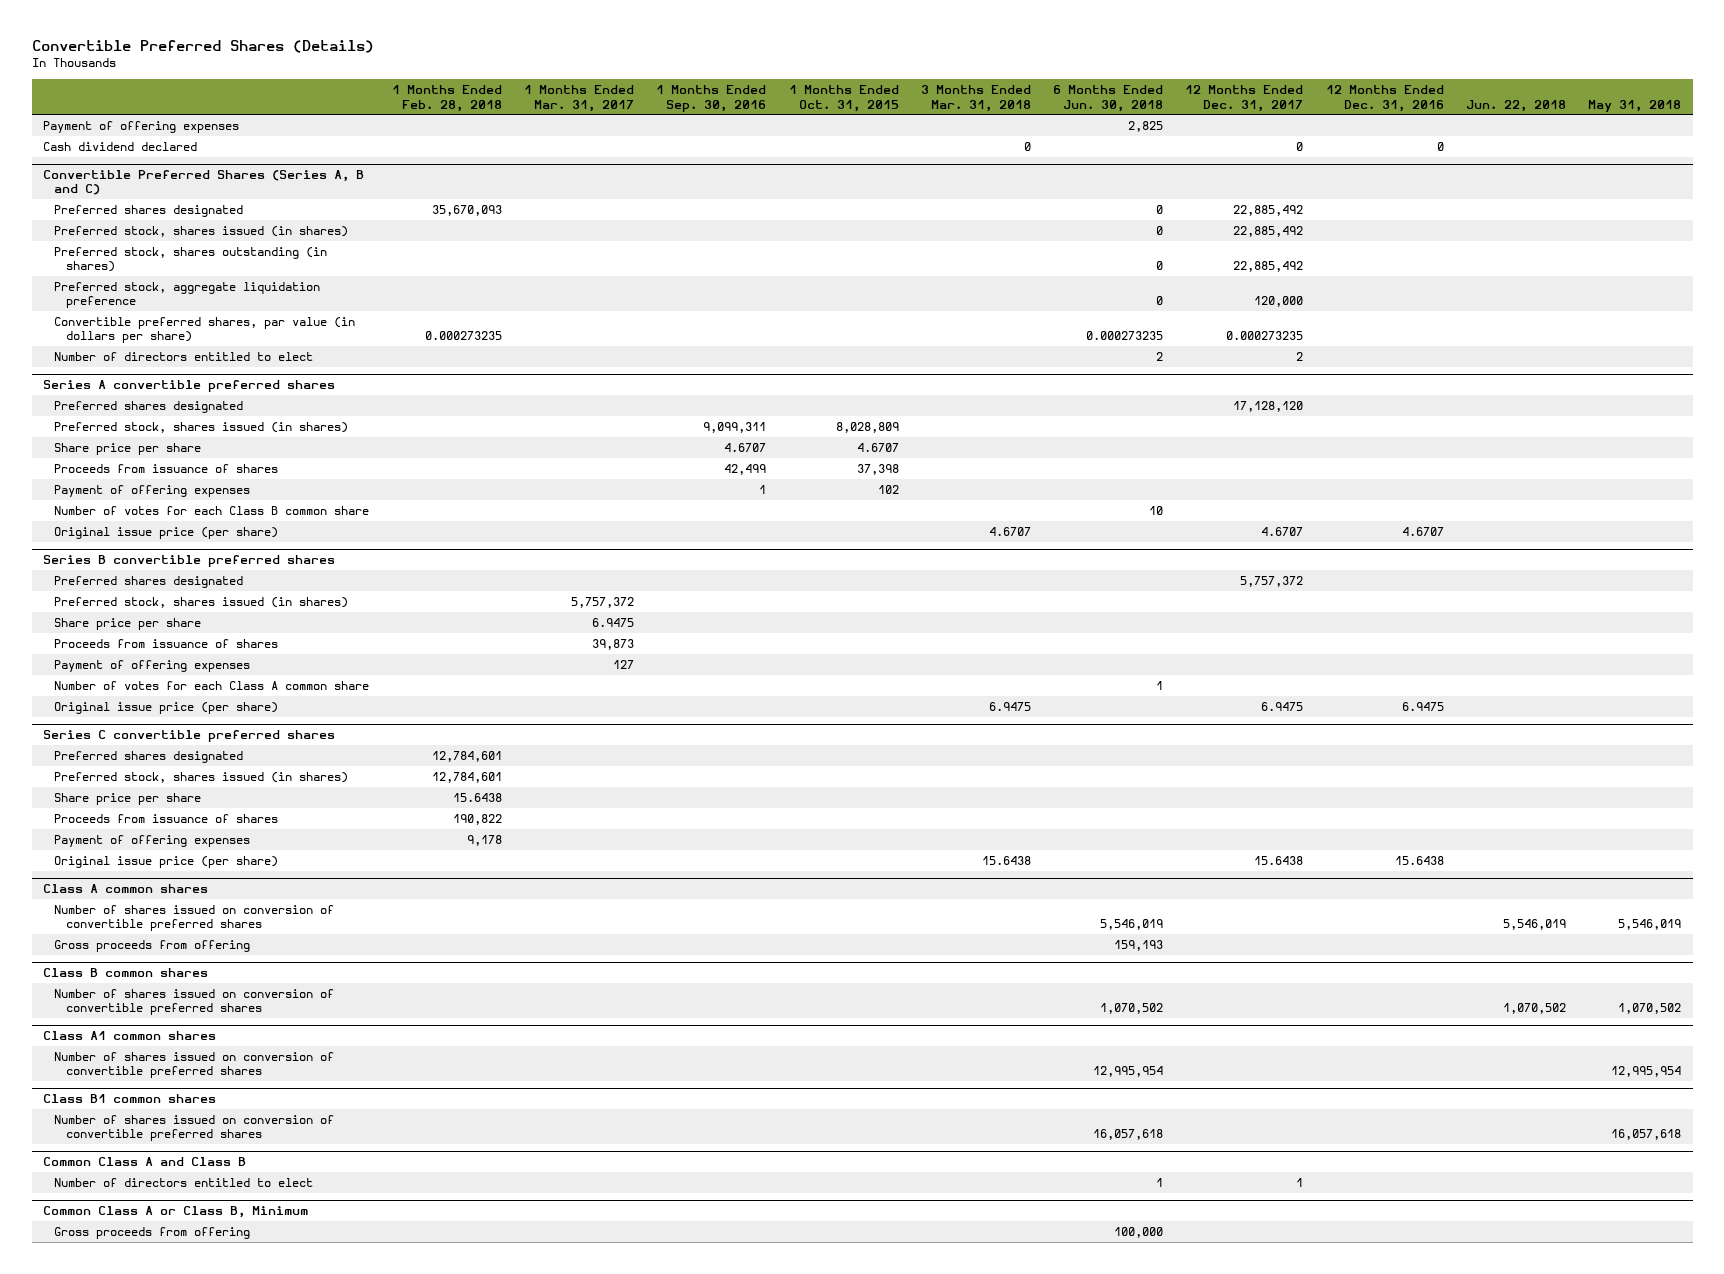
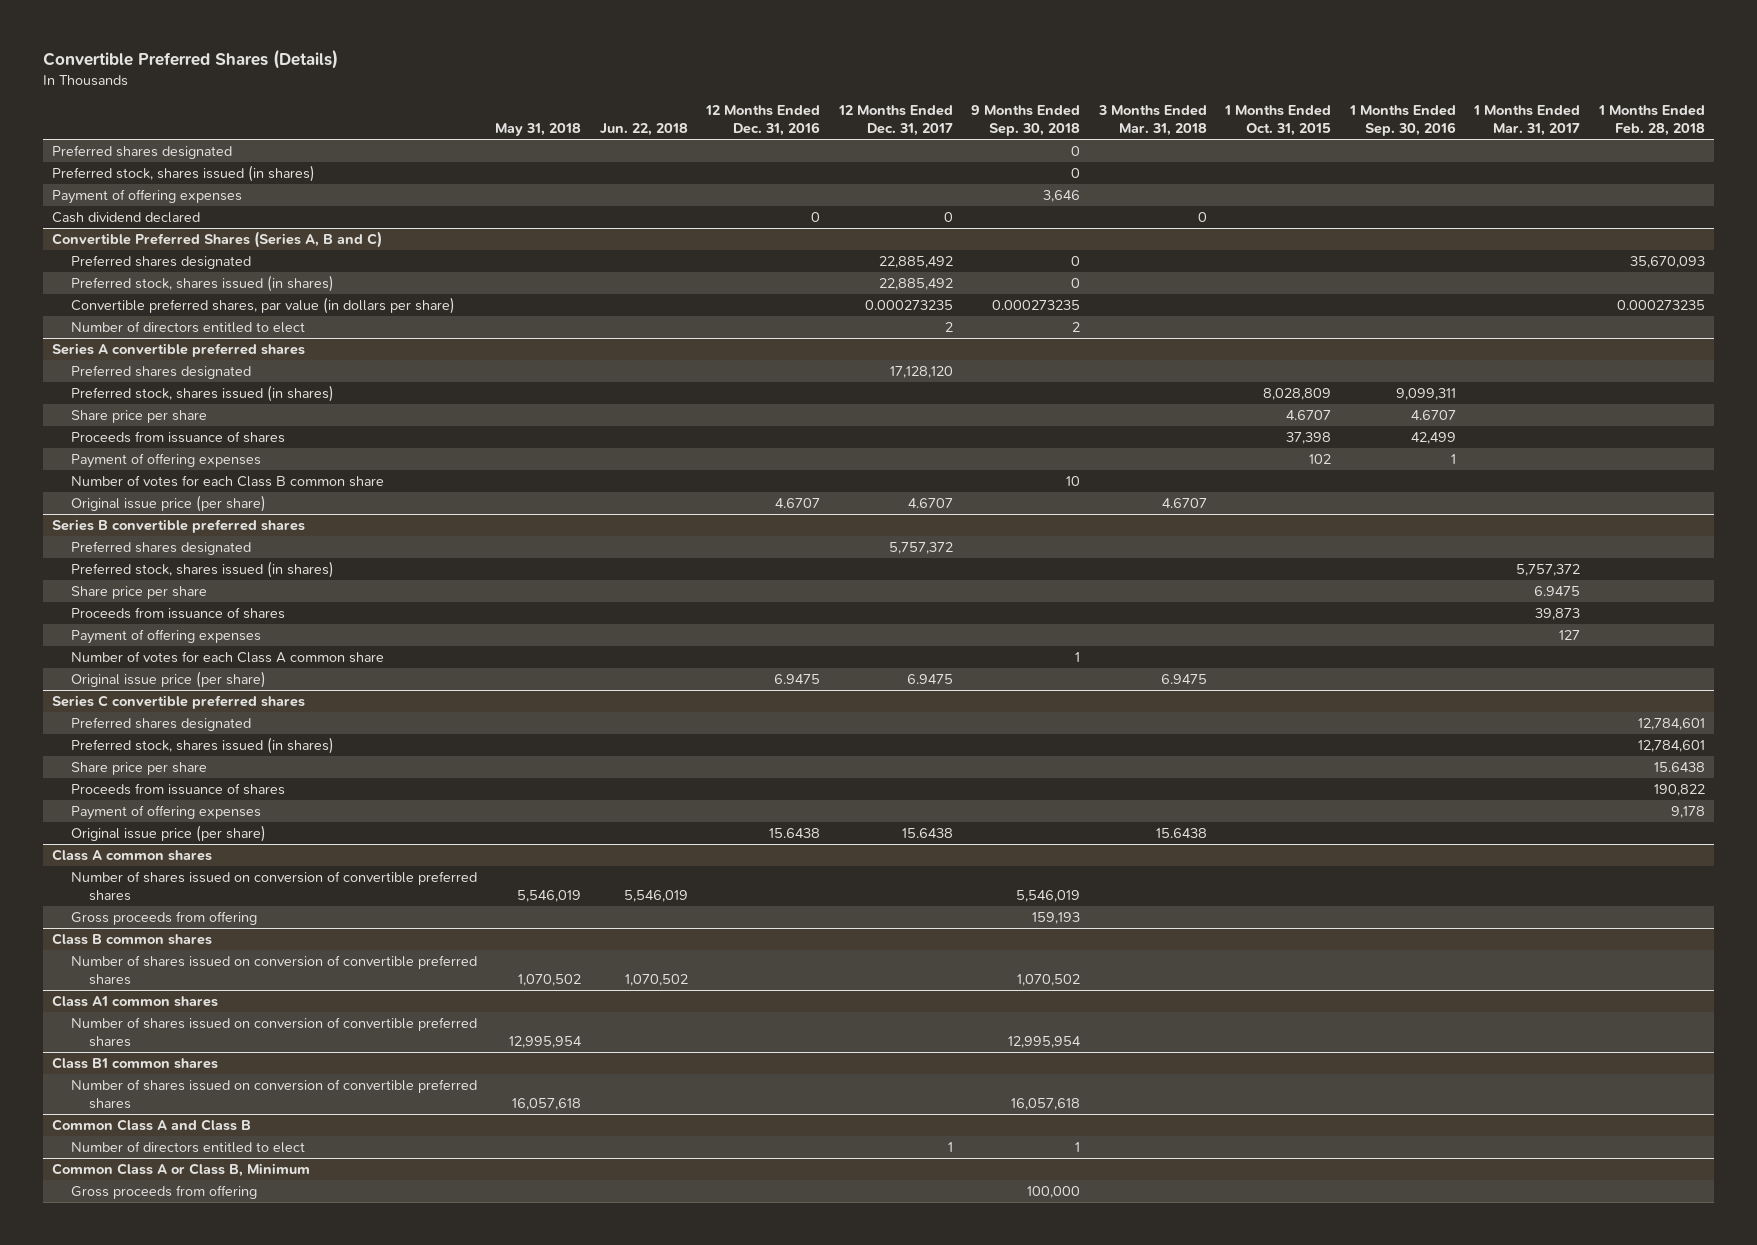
[1053,85,1164,112] 6 Months Ended Jun. 30, 2018 -> none
none -> [971,105,1081,137] 9 Months Ended Sep. 30, 2018
none -> [51,144,232,159] Preferred shares designated
none -> [51,164,315,182] Preferred stock, shares issued (in shares)
[54,247,328,273] Preferred stock, shares outstanding (in shares) -> none
[54,282,321,309] Preferred stock, aggregate liquidation preference -> none

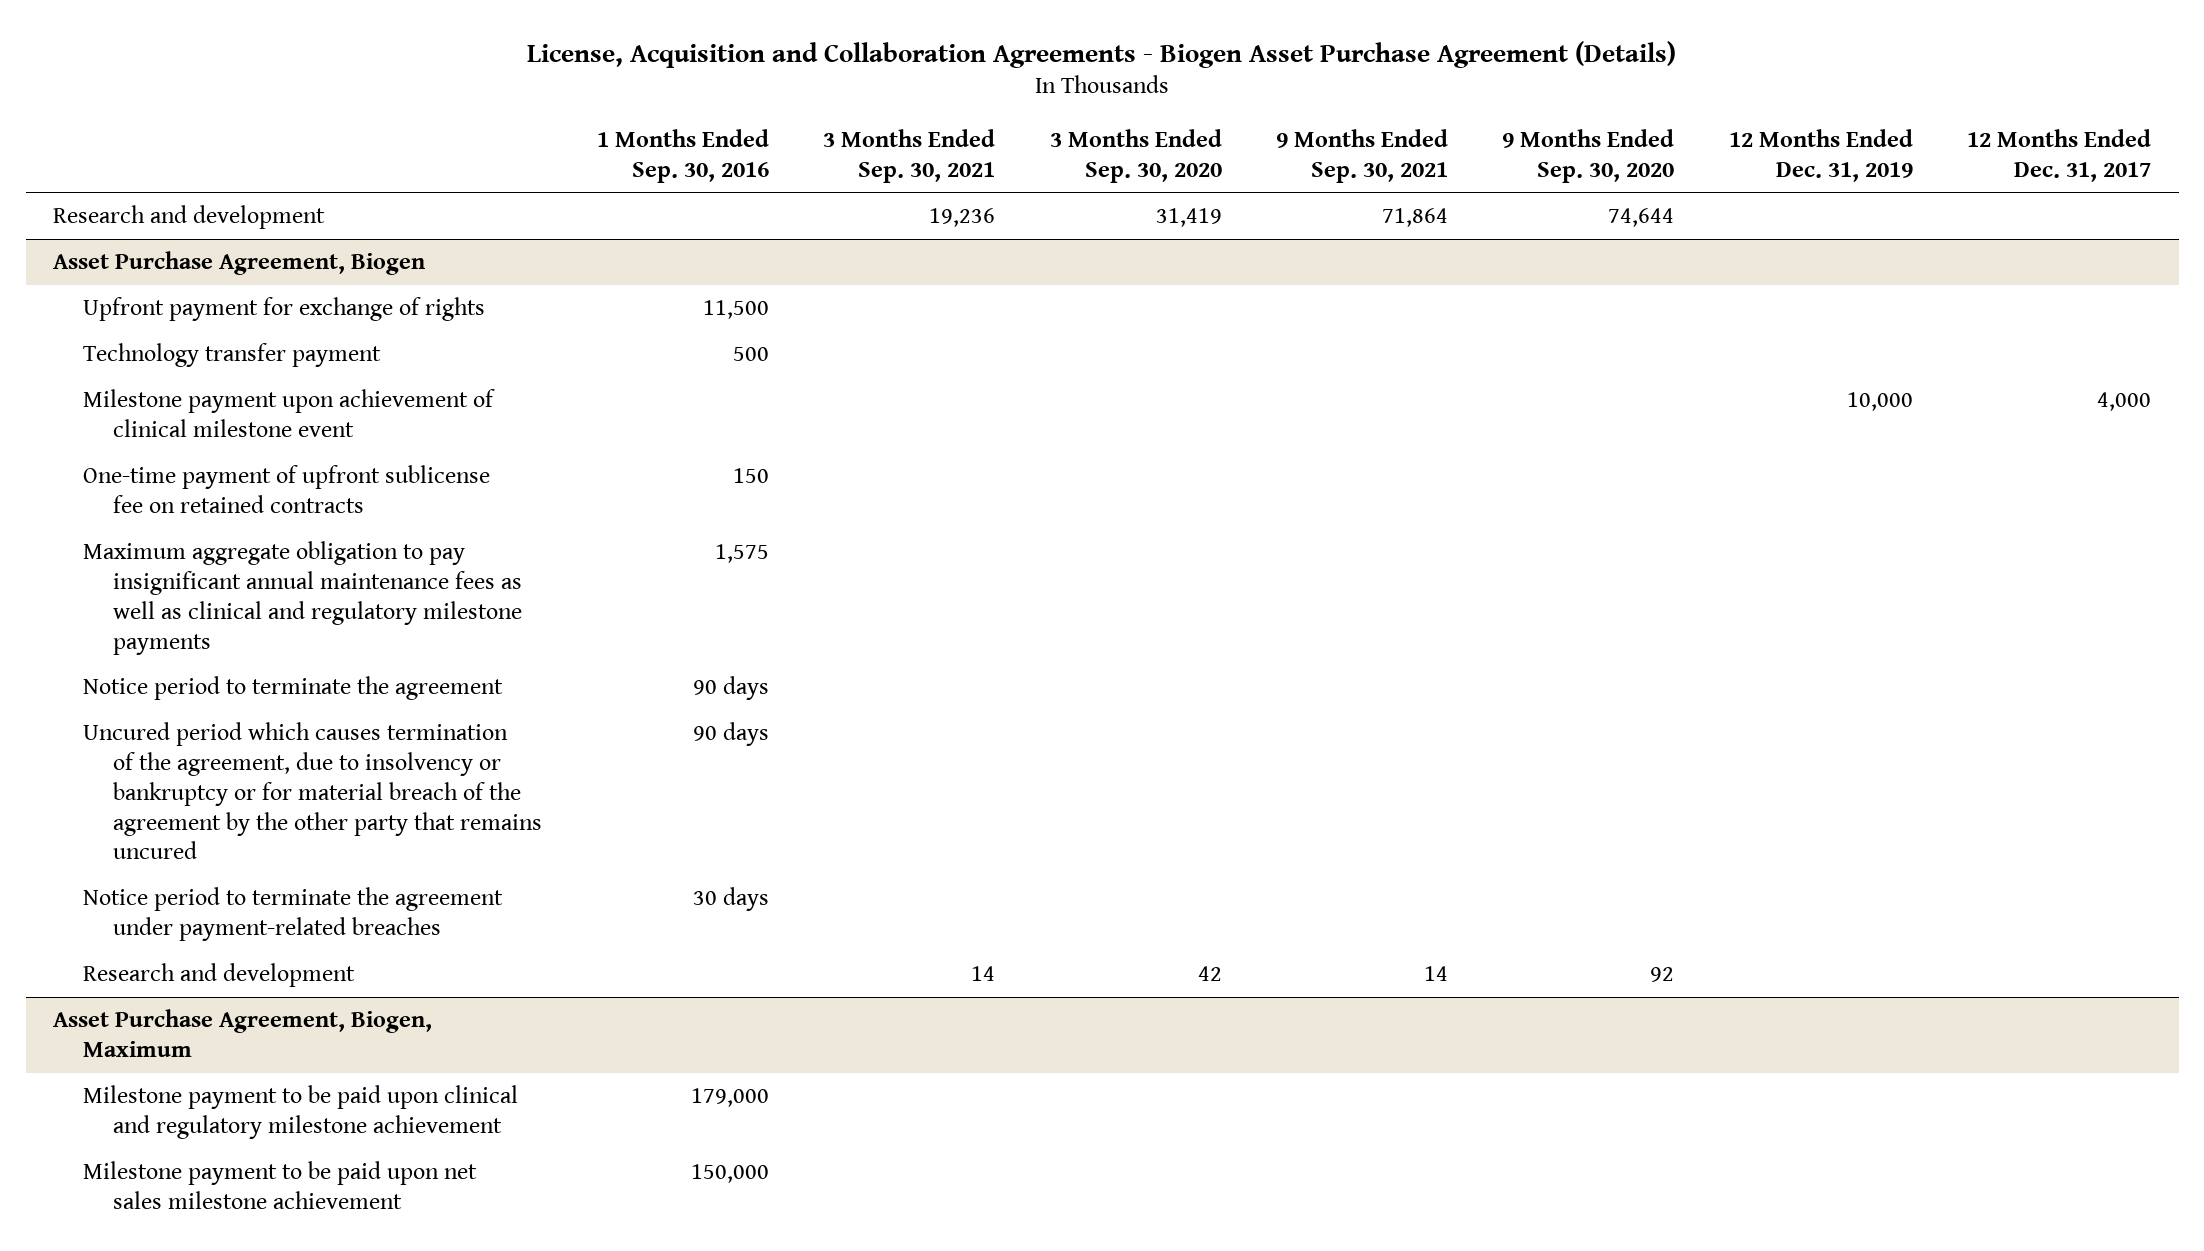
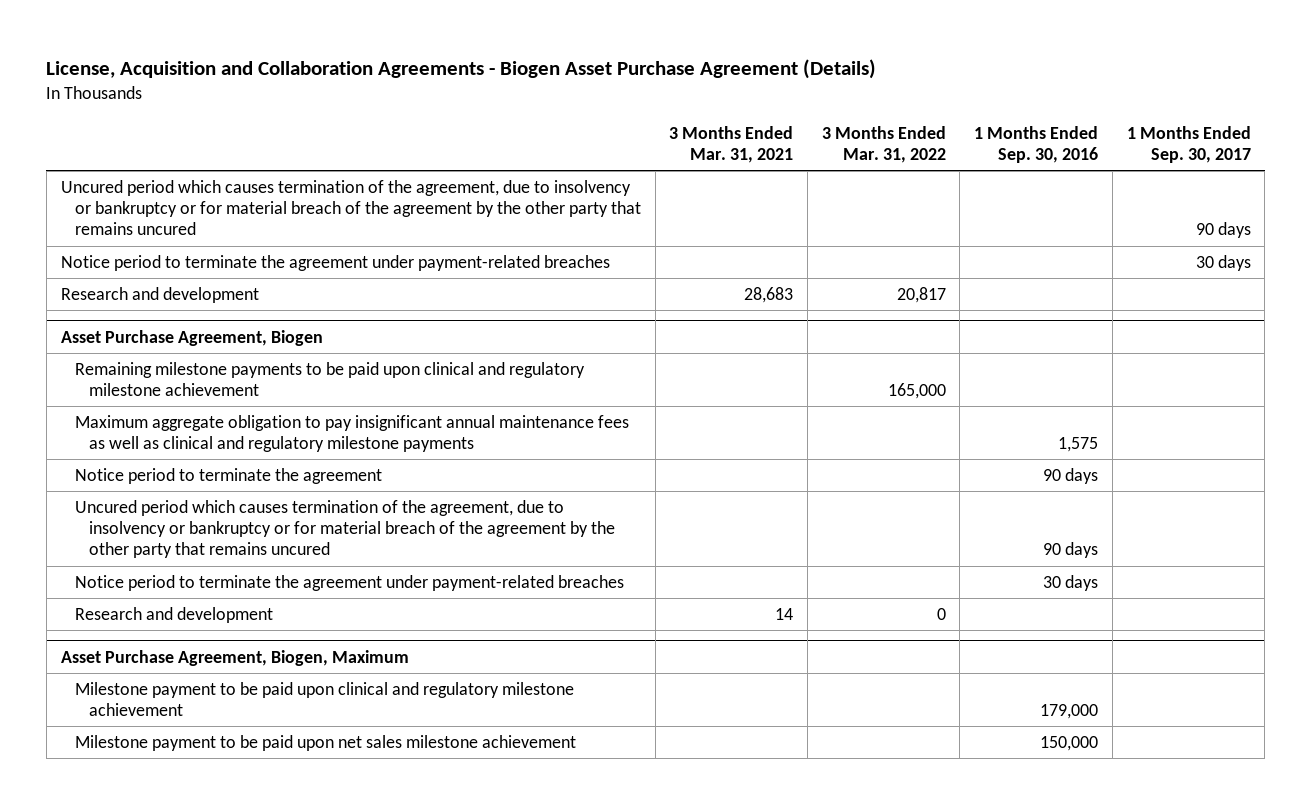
[823,128,996,183] 3 Months Ended Sep. 30, 2021 -> none
[1049,128,1222,183] 3 Months Ended Sep. 30, 2020 -> none
[1276,128,1449,183] 9 Months Ended Sep. 30, 2021 -> none
[1502,128,1675,183] 9 Months Ended Sep. 30, 2020 -> none
[1728,128,1913,182] 12 Months Ended Dec. 31, 2019 -> none
[1967,128,2152,182] 12 Months Ended Dec. 31, 2017 -> none
none -> [669,125,794,164] 3 Months Ended Mar. 31, 2021
none -> [821,125,946,164] 3 Months Ended Mar. 31, 2022
none -> [1126,125,1251,164] 1 Months Ended Sep. 30, 2017
none -> [60,179,641,236] Uncured period which causes termination of the agreement, due to insolvency or bankruptcy or for material breach of the agreement by the other party that remains uncured
none -> [60,254,610,271] Notice period to terminate the agreement under payment-related breaches
[83,297,486,322] Upfront payment for exchange of rights -> none
[83,343,382,368] Technology transfer payment -> none
[83,389,496,438] Milestone payment upon achievement of clinical milestone event -> none
[83,465,491,514] One-time payment of upfront sublicense fee on retained contracts -> none
none -> [74,361,585,397] Remaining milestone payments to be paid upon clinical and regulatory milestone achievement

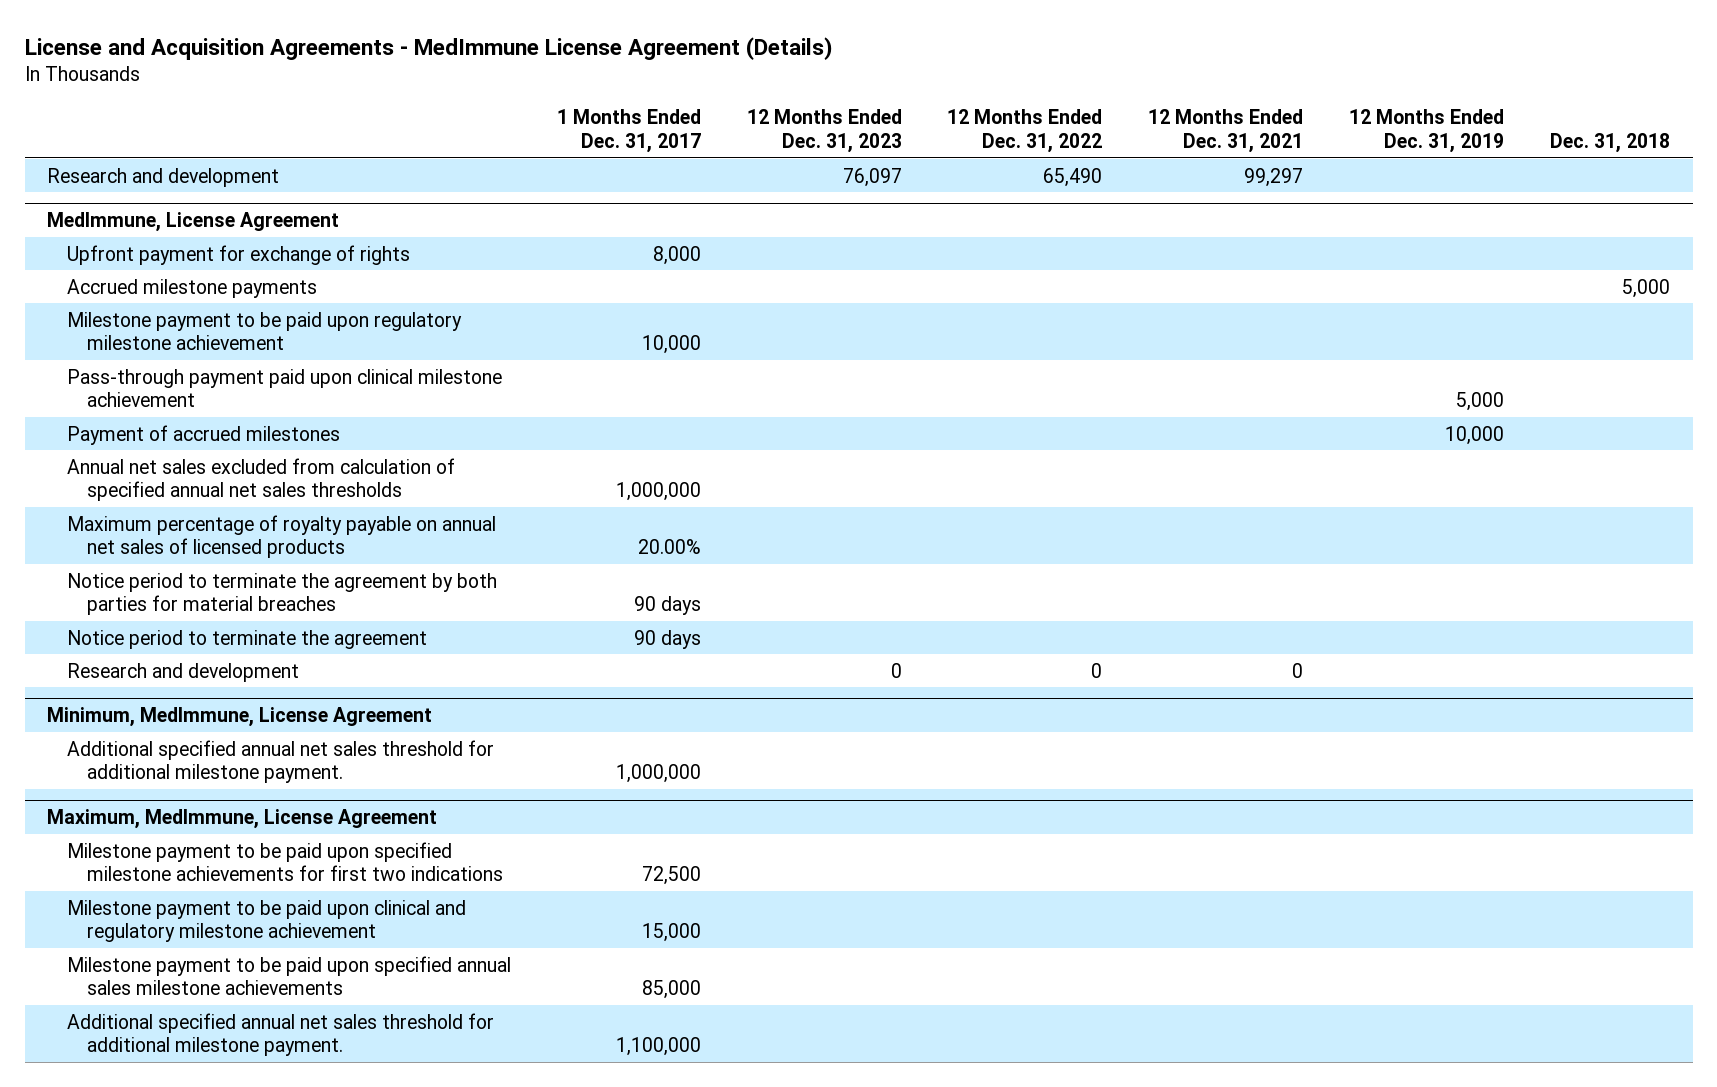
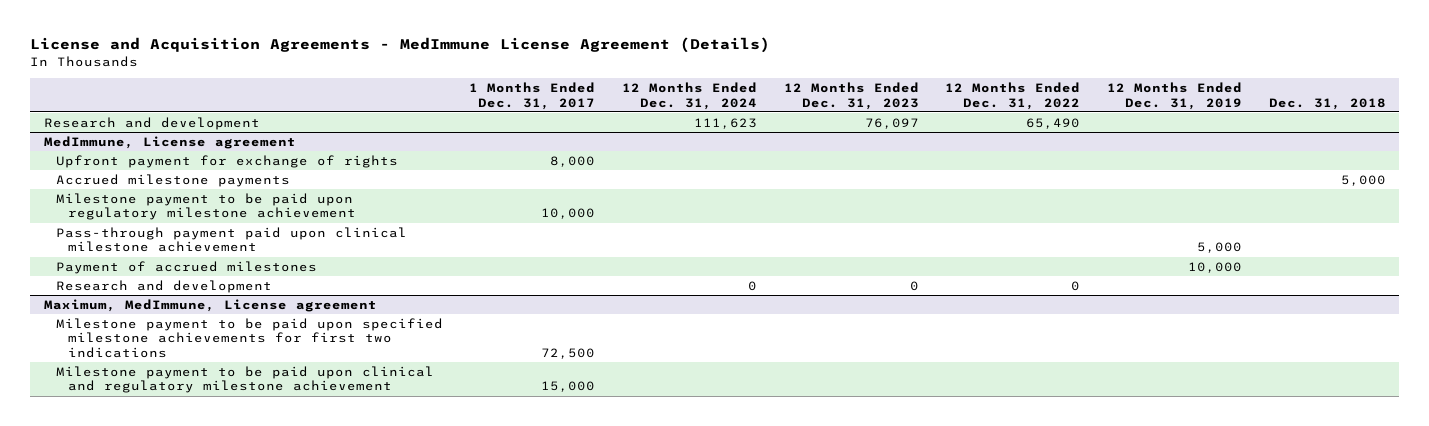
[1148,109,1304,153] 12 Months Ended Dec. 31, 2021 -> none
none -> [622,81,758,110] 12 Months Ended Dec. 31, 2024
[47,212,340,233] MedImmune, License Agreement -> [43,135,296,149] MedImmune, License agreement
[67,457,456,502] Annual net sales excluded from calculation of specified annual net sales thresholds -> none
[67,514,497,559] Maximum percentage of royalty payable on annual net sales of licensed products -> none
[67,572,498,616] Notice period to terminate the agreement by both parties for material breaches -> none
[67,629,428,649] Notice period to terminate the agreement -> none
[47,707,433,728] Minimum, MedImmune, License Agreement -> none
[67,739,495,784] Additional specified annual net sales threshold for additional milestone payment. -> none
[47,809,438,830] Maximum, MedImmune, License Agreement -> [43,298,377,312] Maximum, MedImmune, License agreement
[67,955,512,996] Milestone payment to be paid upon specified annual sales milestone achievements -> none
[67,1012,495,1057] Additional specified annual net sales threshold for additional milestone payment. -> none

